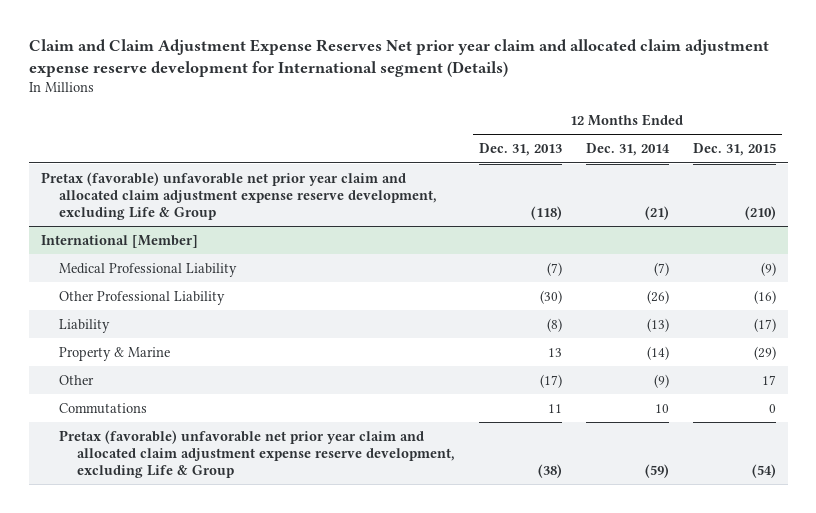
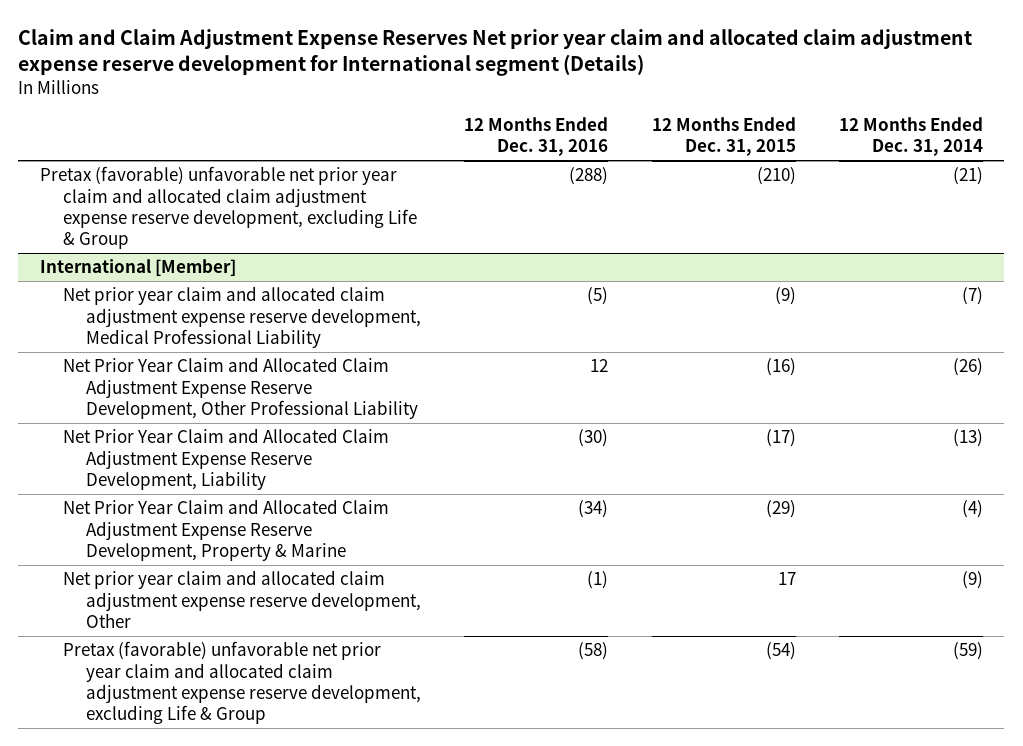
[478,143,562,157] Dec. 31, 2013 -> none
none -> [464,116,609,157] 12 Months Ended Dec. 31, 2016
[58,346,170,361] Property & Marine -> none
[58,402,147,414] Commutations -> none
[58,262,237,277] Medical Professional Liability -> [63,286,422,348] Net prior year claim and allocated claim adjustment expense reserve development, Medical Professional Liability
[58,290,225,305] Other Professional Liability -> [63,357,419,419] Net Prior Year Claim and Allocated Claim Adjustment Expense Reserve Development, Other Professional Liability
[58,318,110,333] Liability -> [63,428,390,490] Net Prior Year Claim and Allocated Claim Adjustment Expense Reserve Development, Liability
none -> [63,499,390,561] Net Prior Year Claim and Allocated Claim Adjustment Expense Reserve Development, Property & Marine
[58,374,94,385] Other -> [63,570,422,628] Net prior year claim and allocated claim adjustment expense reserve development, Other

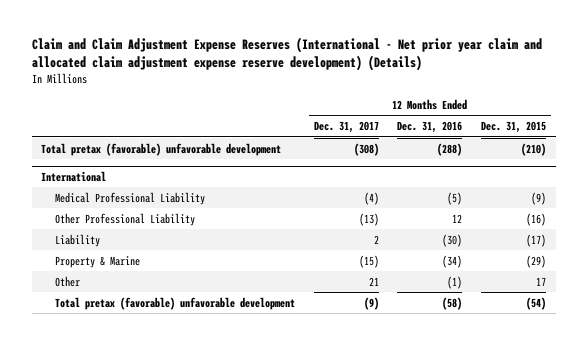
[18,28,973,76] Claim and Claim Adjustment Expense Reserves Net prior year claim and allocated claim adjustment expense reserve development for International segment (Details) -> [31,37,542,72] Claim and Claim Adjustment Expense Reserves (International - Net prior year claim and allocated claim adjustment expense reserve development) (Details)
[838,116,983,157] 12 Months Ended Dec. 31, 2014 -> none
none -> [313,121,379,134] Dec. 31, 2017
[39,166,418,250] Pretax (favorable) unfavorable net prior year claim and allocated claim adjustment expense reserve development, excluding Life & Group -> [40,142,281,156] Total pretax (favorable) unfavorable development
[39,259,236,277] International [Member] -> [40,170,106,182] International
[63,286,422,348] Net prior year claim and allocated claim adjustment expense reserve development, Medical Professional Liability -> [54,191,205,205] Medical Professional Liability
[63,357,419,419] Net Prior Year Claim and Allocated Claim Adjustment Expense Reserve Development, Other Professional Liability -> [54,212,195,226] Other Professional Liability
[63,428,390,490] Net Prior Year Claim and Allocated Claim Adjustment Expense Reserve Development, Liability -> [54,233,100,247] Liability
[63,499,390,561] Net Prior Year Claim and Allocated Claim Adjustment Expense Reserve Development, Property & Marine -> [54,255,140,268] Property & Marine
[63,570,422,628] Net prior year claim and allocated claim adjustment expense reserve development, Other -> [54,275,80,287] Other
[63,641,422,725] Pretax (favorable) unfavorable net prior year claim and allocated claim adjustment expense reserve development, excluding Life & Group -> [54,296,295,310] Total pretax (favorable) unfavorable development

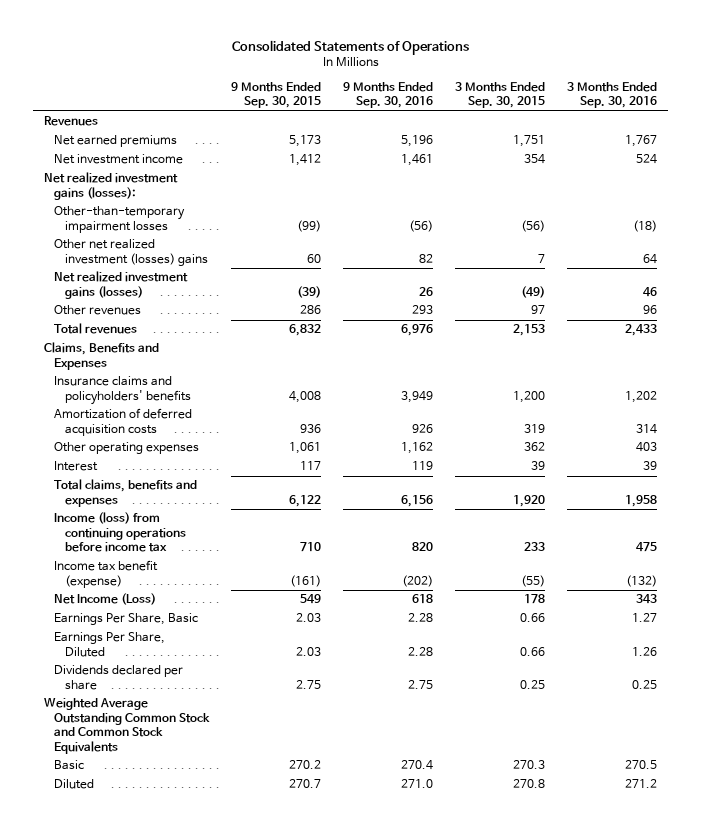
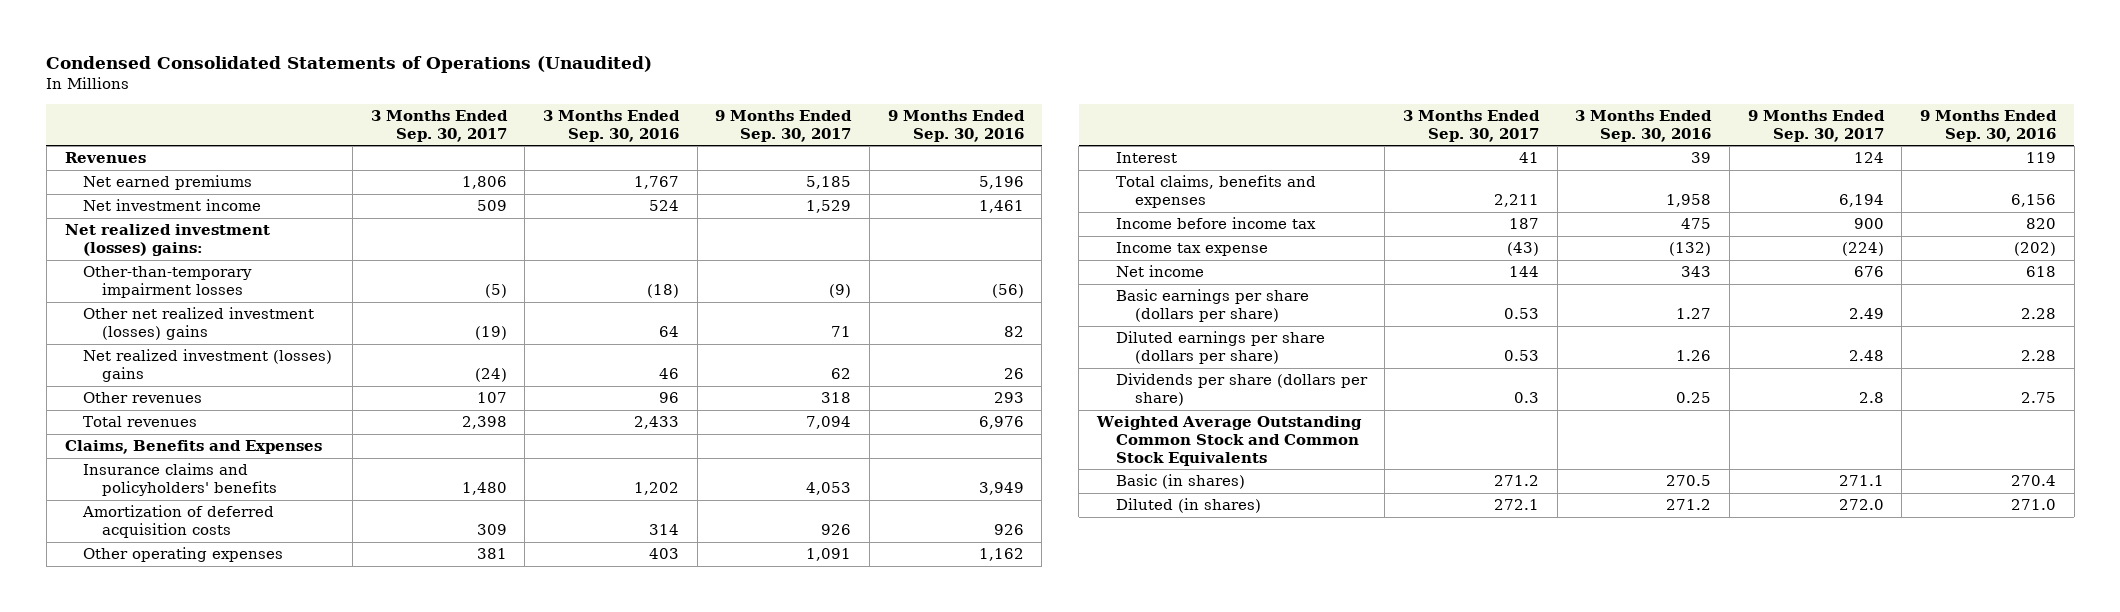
[231,39,469,55] Consolidated Statements of Operations -> [46,56,653,74] Condensed Consolidated Statements of Operations (Unaudited)
[231,81,322,109] 9 Months Ended Sep. 30, 2015 -> none
[455,81,546,109] 3 Months Ended Sep. 30, 2015 -> none
none -> [370,109,508,142] 3 Months Ended Sep. 30, 2017
none -> [715,109,853,142] 9 Months Ended Sep. 30, 2017
[43,172,178,200] Net realized investment gains (losses): -> [64,224,270,257] Net realized investment (losses) gains:
[54,271,189,299] Net realized investment gains (losses) -> [83,349,333,383] Net realized investment (losses) gains
[54,512,186,553] Income (loss) from continuing operations before income tax -> [1115,217,1316,230] Income before income tax
[54,560,159,588] Income tax benefit (expense) -> [1115,242,1268,257] Income tax expense
[54,593,157,606] Net Income (Loss) -> [1115,265,1204,278] Net income
[54,613,199,626] Earnings Per Share, Basic -> [1115,289,1309,323] Basic earnings per share (dollars per share)
[54,632,166,657] Earnings Per Share, Diluted -> [1115,331,1325,365] Diluted earnings per share (dollars per share)
[54,665,184,690] Dividends declared per share -> [1115,373,1368,407] Dividends per share (dollars per share)
[54,760,85,771] Basic -> [1115,474,1245,490] Basic (in shares)
[54,779,95,790] Diluted -> [1115,498,1261,514] Diluted (in shares)

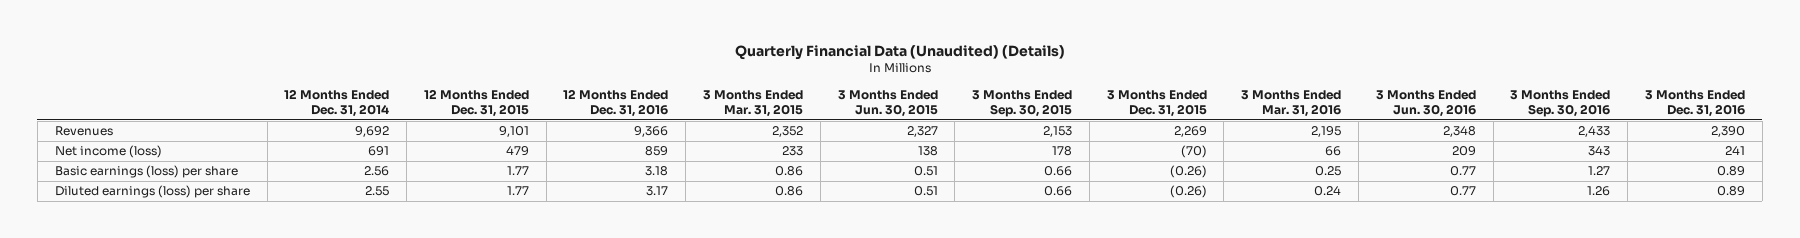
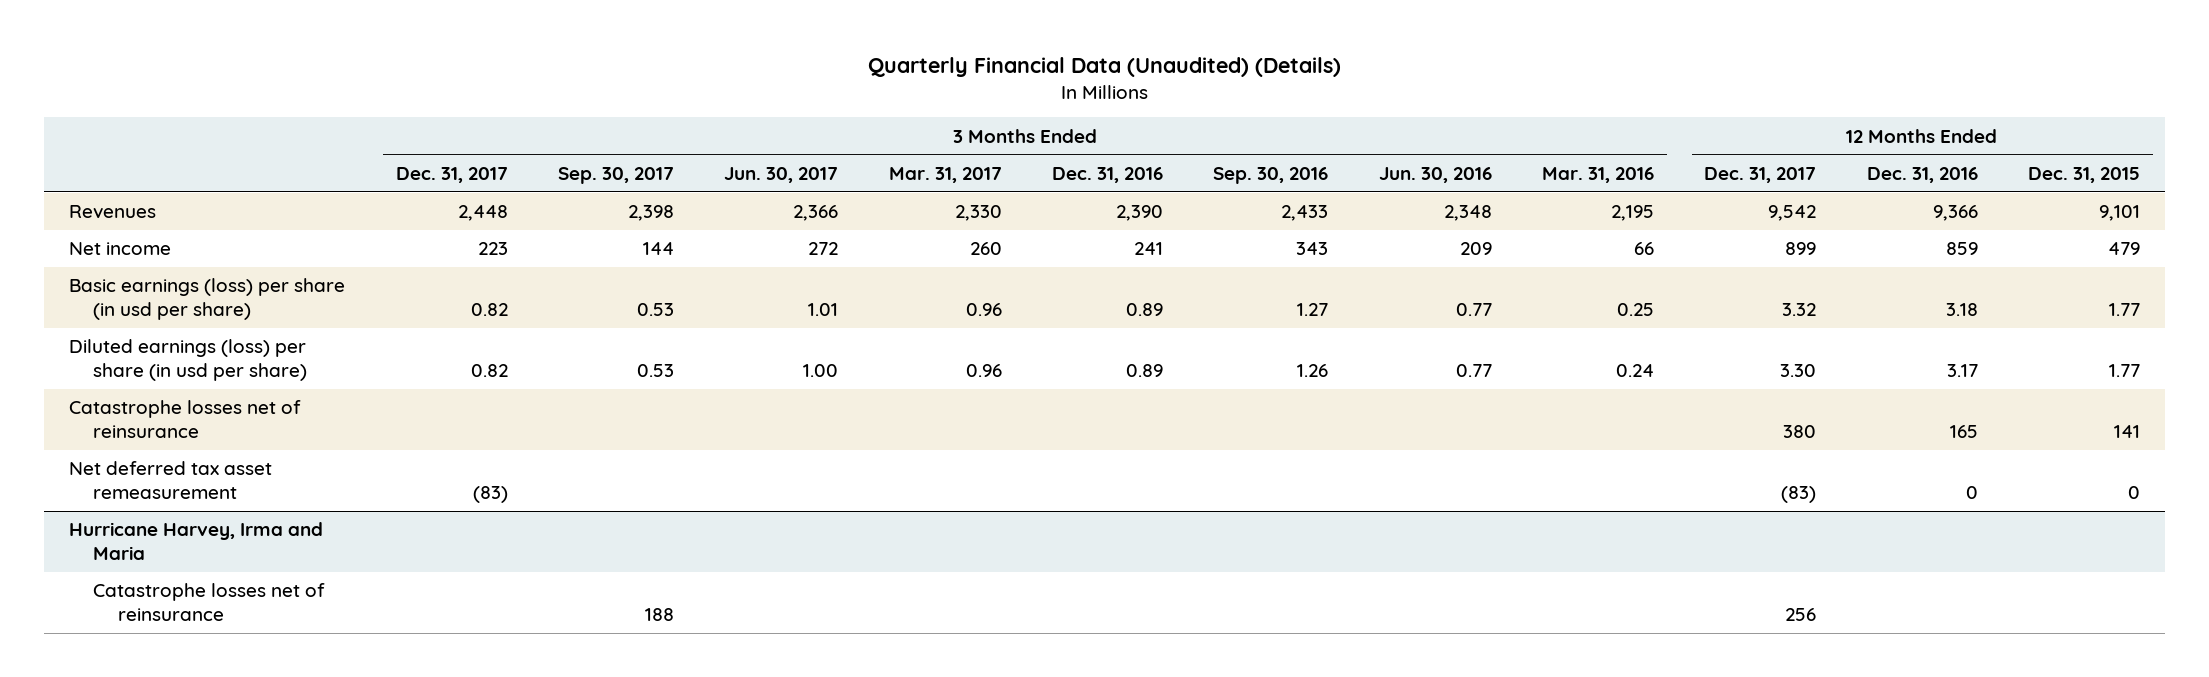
[284,88,390,118] 12 Months Ended Dec. 31, 2014 -> none
[702,89,803,118] 3 Months Ended Mar. 31, 2015 -> none
[837,89,938,118] 3 Months Ended Jun. 30, 2015 -> none
[972,89,1073,118] 3 Months Ended Sep. 30, 2015 -> none
[1106,89,1207,118] 3 Months Ended Dec. 31, 2015 -> none
none -> [395,166,508,183] Dec. 31, 2017
none -> [557,166,674,184] Sep. 30, 2017
none -> [724,166,839,183] Jun. 30, 2017
none -> [888,166,1002,183] Mar. 31, 2017
none -> [1704,166,1817,183] Dec. 31, 2017
[54,145,162,159] Net income (loss) -> [69,242,172,256] Net income
[54,165,238,179] Basic earnings (loss) per share -> [69,278,346,320] Basic earnings (loss) per share (in usd per share)
[54,185,250,199] Diluted earnings (loss) per share -> [69,339,308,381] Diluted earnings (loss) per share (in usd per share)
none -> [69,400,302,438] Catastrophe losses net of reinsurance
none -> [69,461,273,499] Net deferred tax asset remeasurement
none -> [69,522,324,560] Hurricane Harvey, Irma and Maria
none -> [93,583,326,621] Catastrophe losses net of reinsurance

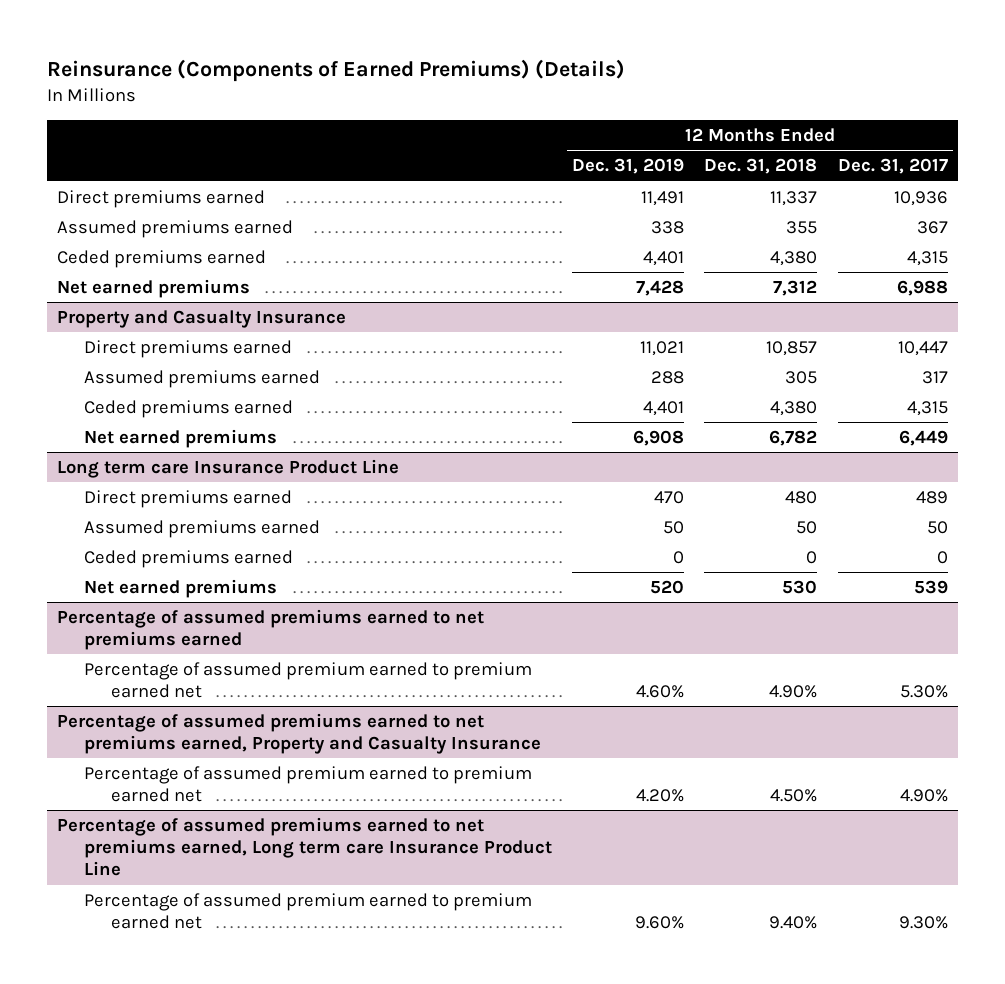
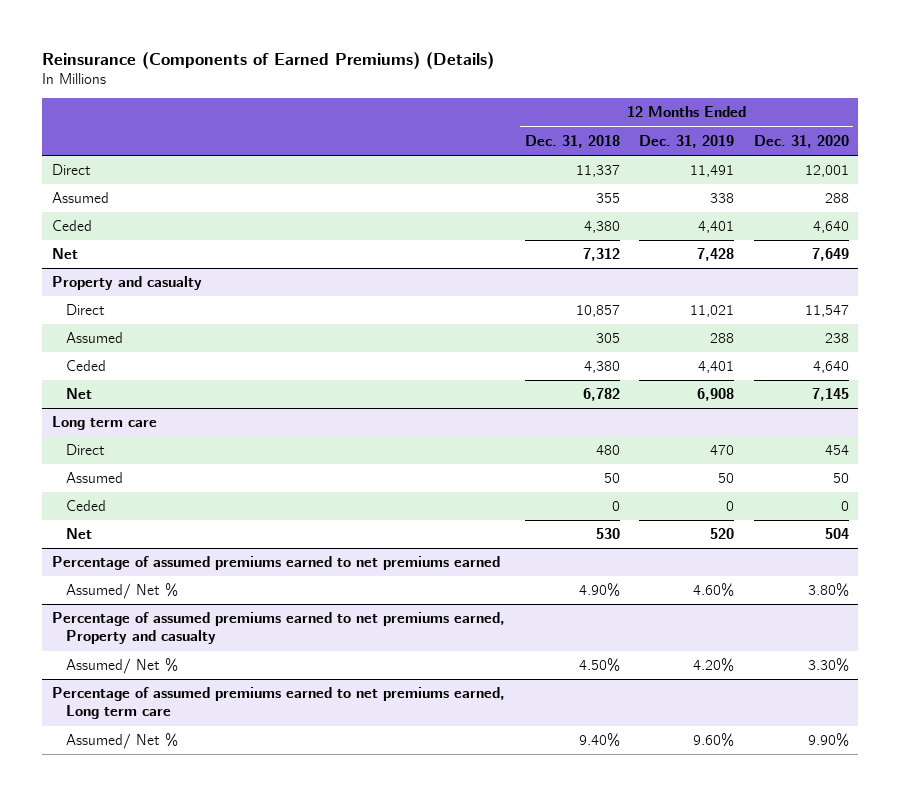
[837,158,948,175] Dec. 31, 2017 -> none
none -> [753,134,849,148] Dec. 31, 2020
[57,189,266,208] Direct premiums earned -> [52,164,92,176] Direct
[57,219,294,238] Assumed premiums earned -> [52,192,110,204] Assumed
[57,249,267,268] Ceded premiums earned -> [52,220,93,232] Ceded
[57,278,251,298] Net earned premiums -> [52,248,79,260] Net
[57,309,347,328] Property and Casualty Insurance -> [52,276,203,291] Property and casualty
[84,339,293,358] Direct premiums earned -> [65,304,105,316] Direct
[84,369,321,388] Assumed premiums earned -> [65,332,123,344] Assumed
[84,399,294,418] Ceded premiums earned -> [65,360,106,372] Ceded
[84,428,278,448] Net earned premiums -> [65,388,92,400] Net
[57,458,400,478] Long term care Insurance Product Line -> [52,416,158,431] Long term care
[84,489,293,508] Direct premiums earned -> [65,444,105,456] Direct
[84,519,321,538] Assumed premiums earned -> [65,472,123,484] Assumed
[84,549,294,568] Ceded premiums earned -> [65,500,106,512] Ceded
[84,578,278,598] Net earned premiums -> [65,528,92,540] Net
[84,661,533,699] Percentage of assumed premium earned to premium earned net -> [65,583,178,600] Assumed/ Net %
[57,712,542,755] Percentage of assumed premiums earned to net premiums earned, Property and Casualty Insurance -> [52,612,506,645] Percentage of assumed premiums earned to net premiums earned, Property and casualty
[84,765,533,803] Percentage of assumed premium earned to premium earned net -> [65,658,178,675] Assumed/ Net %
[57,816,553,877] Percentage of assumed premiums earned to net premiums earned, Long term care Insurance Product Line -> [52,687,506,720] Percentage of assumed premiums earned to net premiums earned, Long term care
[84,892,533,930] Percentage of assumed premium earned to premium earned net -> [65,733,178,750] Assumed/ Net %

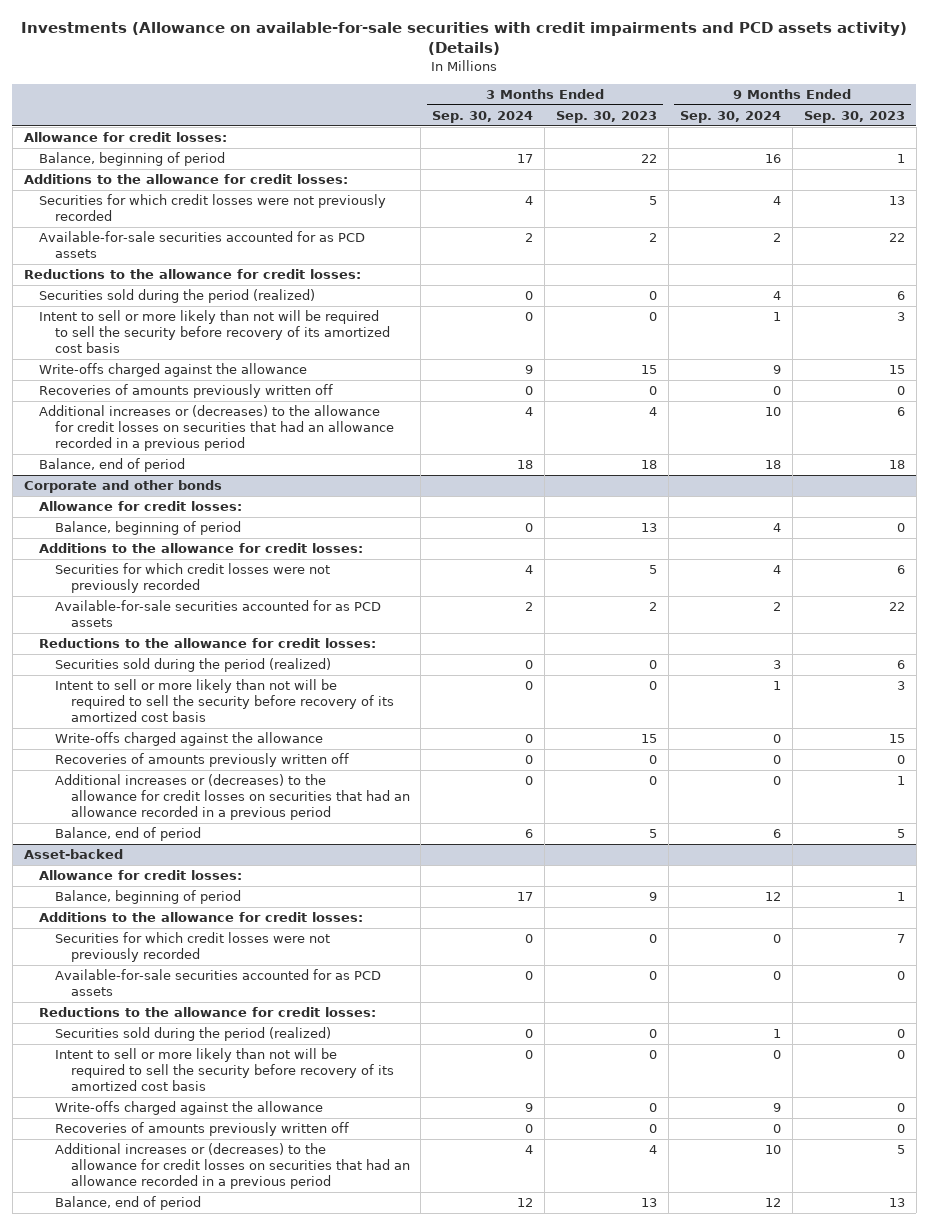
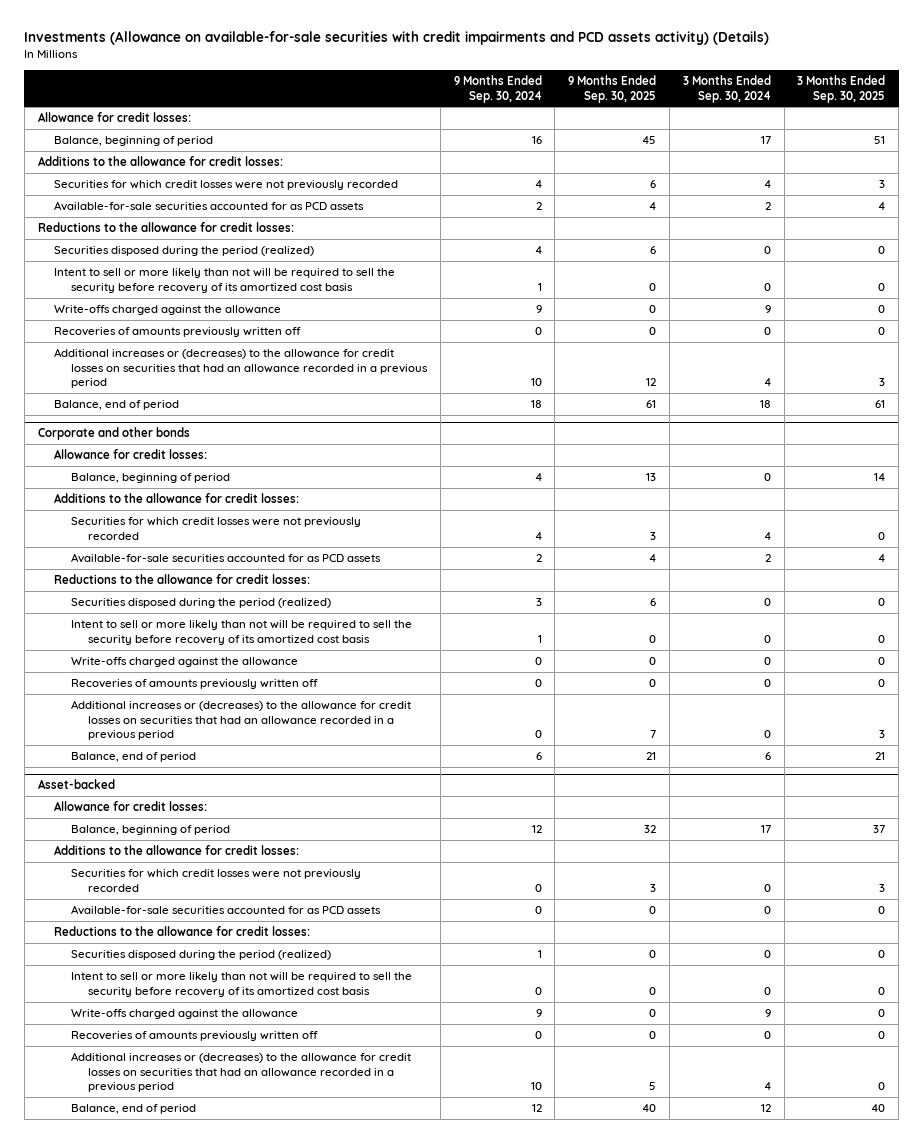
[556,111,658,124] Sep. 30, 2023 -> none
[803,111,905,124] Sep. 30, 2023 -> none
none -> [568,75,657,103] 9 Months Ended Sep. 30, 2025
none -> [797,75,886,103] 3 Months Ended Sep. 30, 2025
[39,289,316,304] Securities sold during the period (realized) -> [54,246,315,257] Securities disposed during the period (realized)
[54,658,331,673] Securities sold during the period (realized) -> [71,598,332,609] Securities disposed during the period (realized)
[54,1027,331,1042] Securities sold during the period (realized) -> [71,950,332,961] Securities disposed during the period (realized)

